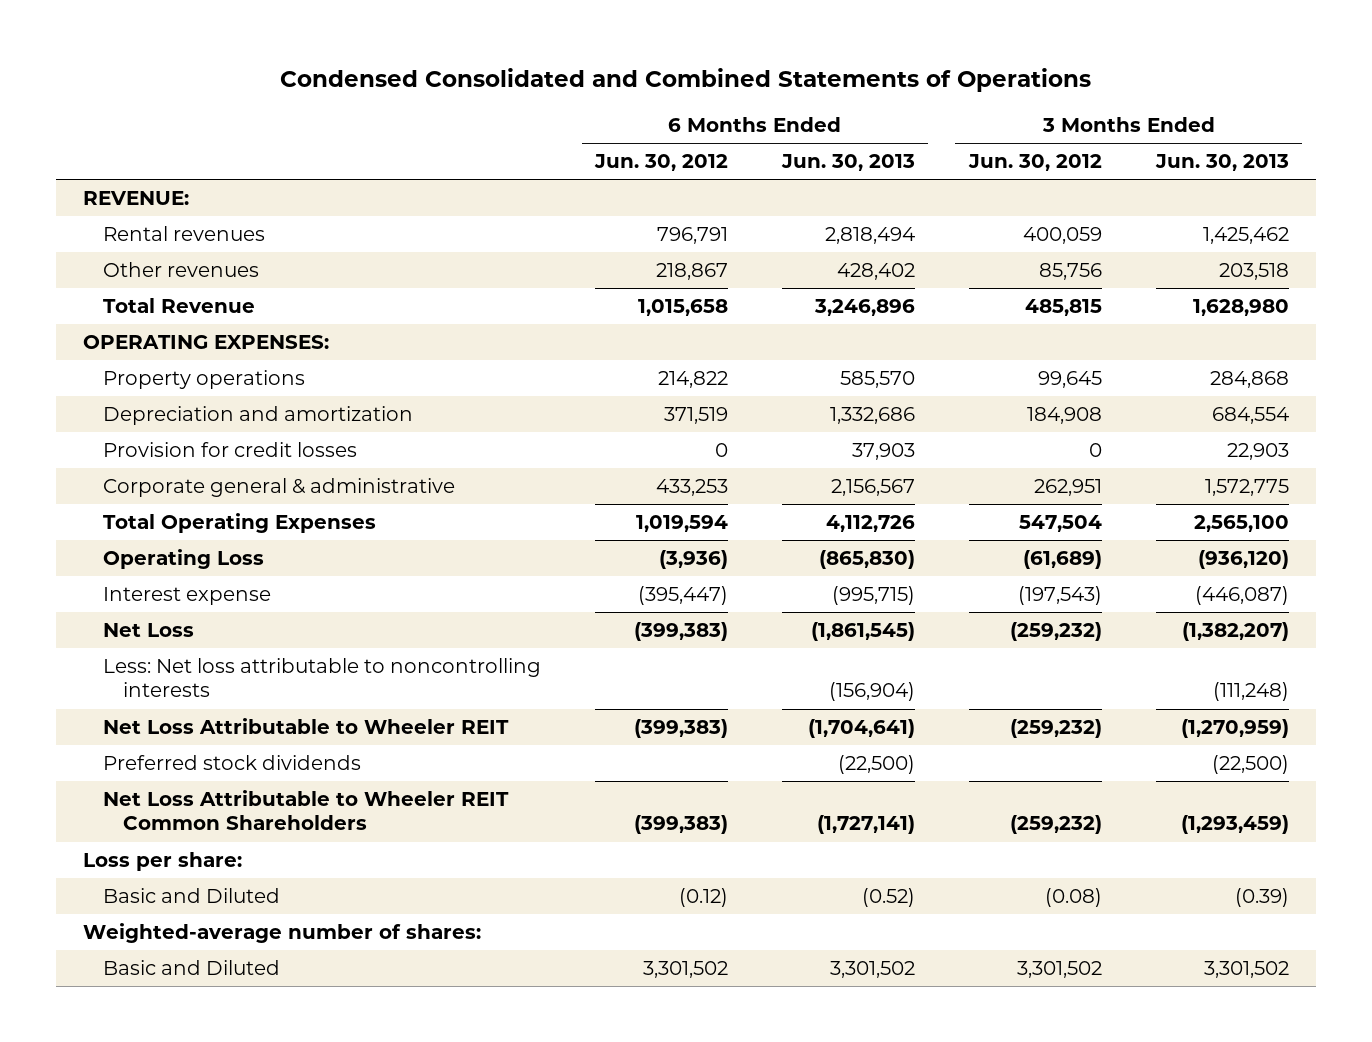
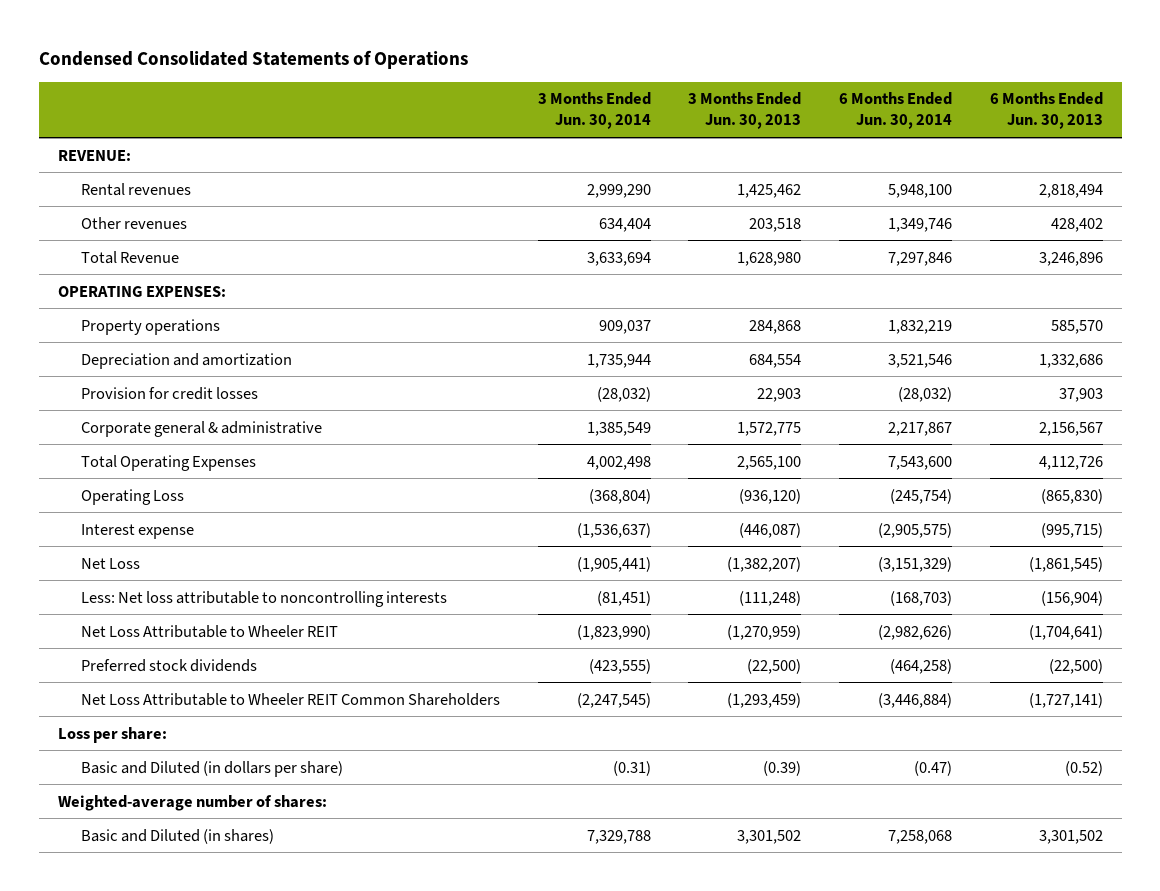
[279,67,1091,92] Condensed Consolidated and Combined Statements of Operations -> [38,49,468,69] Condensed Consolidated Statements of Operations
[594,154,729,172] Jun. 30, 2012 -> none
[967,154,1102,172] Jun. 30, 2012 -> none
none -> [537,92,651,130] 3 Months Ended Jun. 30, 2014
none -> [838,92,952,130] 6 Months Ended Jun. 30, 2014
[103,888,281,904] Basic and Diluted -> [80,760,343,777] Basic and Diluted (in dollars per share)
[103,960,281,976] Basic and Diluted -> [80,828,274,844] Basic and Diluted (in shares)

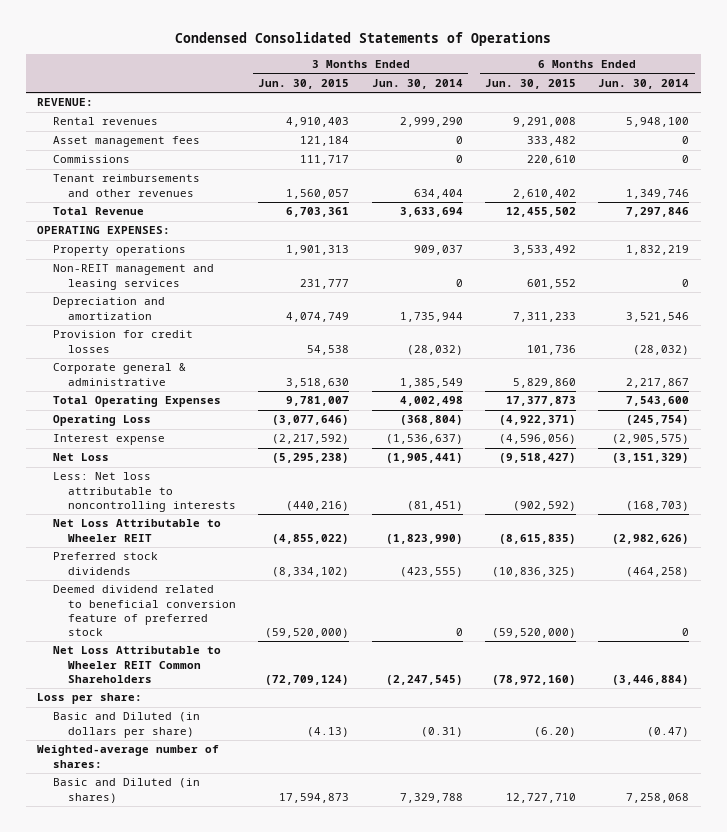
[688,92,802,130] 3 Months Ended Jun. 30, 2013 -> none
[989,92,1103,130] 6 Months Ended Jun. 30, 2013 -> none
none -> [258,78,350,89] Jun. 30, 2015
none -> [485,78,577,89] Jun. 30, 2015
none -> [52,136,200,148] Asset management fees
none -> [52,155,130,164] Commissions
[80,216,187,229] Other revenues -> [52,174,200,197] Tenant reimbursements and other revenues
none -> [52,264,214,290] Non-REIT management and leasing services
none -> [52,585,237,636] Deemed dividend related to beneficial conversion feature of preferred stock

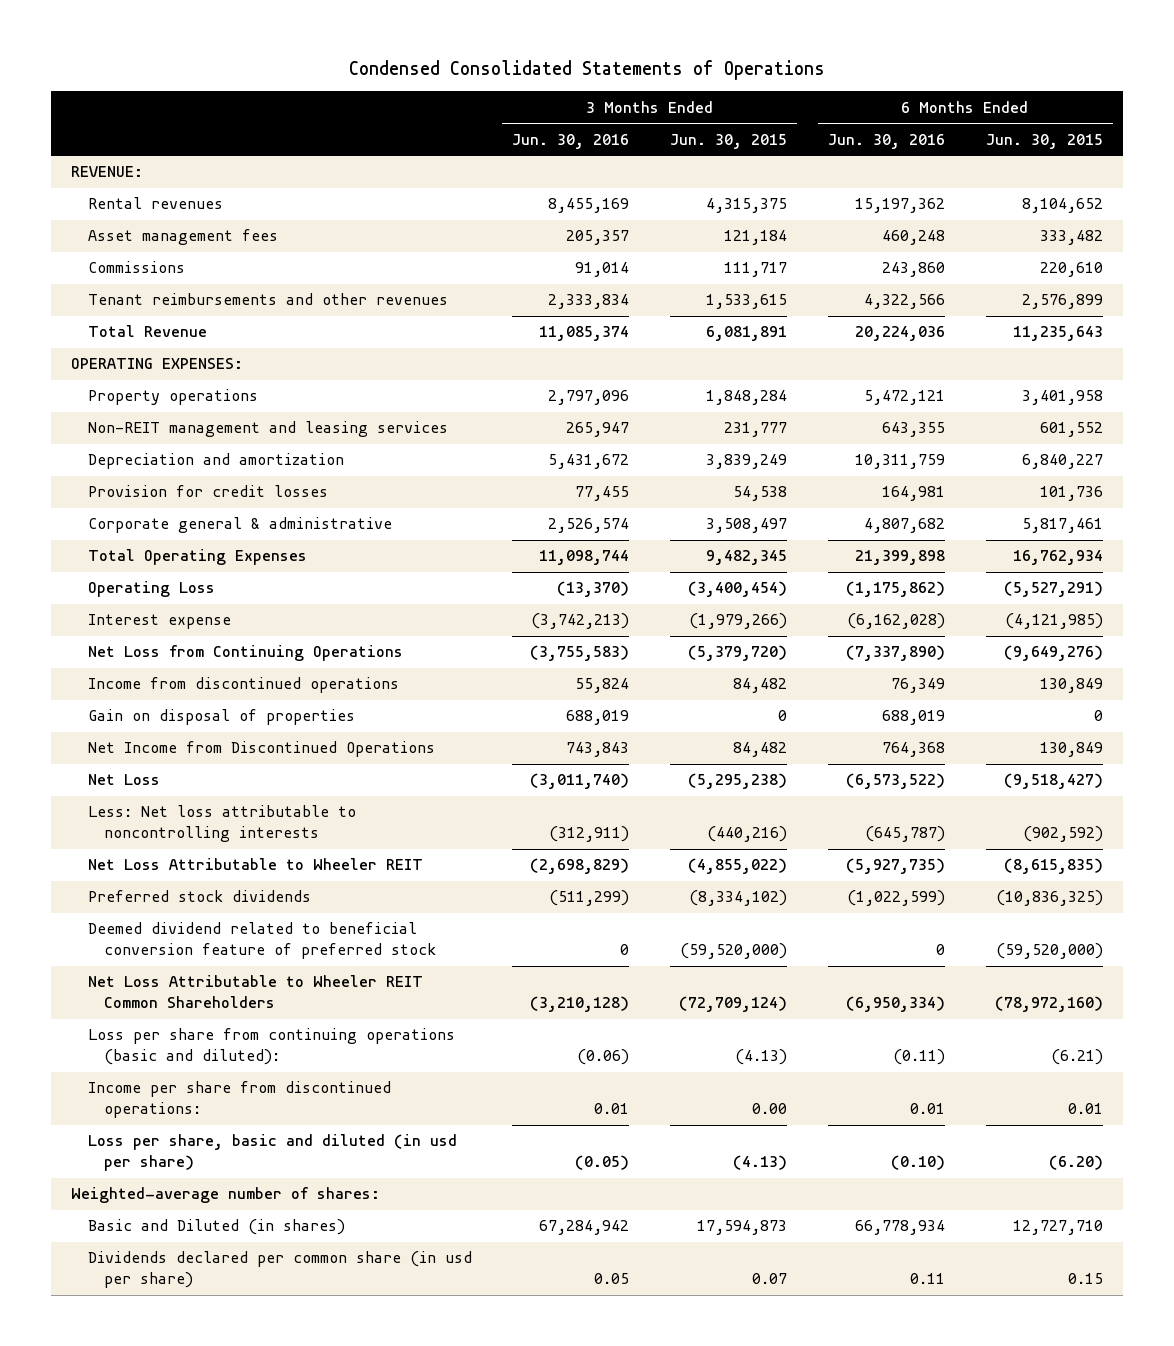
[371,78,463,89] Jun. 30, 2014 -> none
[598,78,690,89] Jun. 30, 2014 -> none
none -> [512,133,630,149] Jun. 30, 2016
none -> [827,133,945,149] Jun. 30, 2016
[286,117,350,128] 4,910,403 -> [706,198,788,214] 4,315,375
[513,117,577,128] 9,291,008 -> [1021,198,1103,214] 8,104,652
[286,188,350,199] 1,560,057 -> [706,294,788,310] 1,533,615
[513,188,577,199] 2,610,402 -> [1021,294,1103,310] 2,576,899
[286,207,350,218] 6,703,361 -> [706,326,788,342] 6,081,891
[506,207,577,218] 12,455,502 -> [1012,326,1103,342] 11,235,643
[286,245,350,256] 1,901,313 -> [706,390,788,406] 1,848,284
[513,245,577,256] 3,533,492 -> [1021,390,1103,406] 3,401,958
[286,311,350,322] 4,074,749 -> [706,454,788,470] 3,839,249
[513,311,577,322] 7,311,233 -> [1021,454,1103,470] 6,840,227
[286,377,350,388] 3,518,630 -> [706,518,788,534] 3,508,497
[513,377,577,388] 5,829,860 -> [1021,518,1103,534] 5,817,461
[286,396,350,407] 9,781,007 -> [706,550,788,566] 9,482,345
[506,396,577,407] 17,377,873 -> [1012,550,1103,566] 16,762,934
[272,415,350,426] (3,077,646) -> [688,581,788,598] (3,400,454)
[499,415,577,426] (4,922,371) -> [1003,581,1103,598] (5,527,291)
[272,434,350,445] (2,217,592) -> [689,613,788,630] (1,979,266)
[499,434,577,445] (4,596,056) -> [1004,613,1103,630] (4,121,985)
none -> [87,645,403,662] Net Loss from Continuing Operations
none -> [87,677,399,694] Income from discontinued operations
none -> [87,709,355,726] Gain on disposal of properties
none -> [87,741,435,758] Net Income from Discontinued Operations
[37,693,143,705] Loss per share: -> none
none -> [87,1028,455,1066] Loss per share from continuing operations (basic and diluted):
none -> [87,1081,391,1119] Income per share from discontinued operations:
[52,712,200,738] Basic and Diluted (in dollars per share) -> [87,1134,457,1172] Loss per share, basic and diluted (in usd per share)
none -> [87,1251,472,1289] Dividends declared per common share (in usd per share)

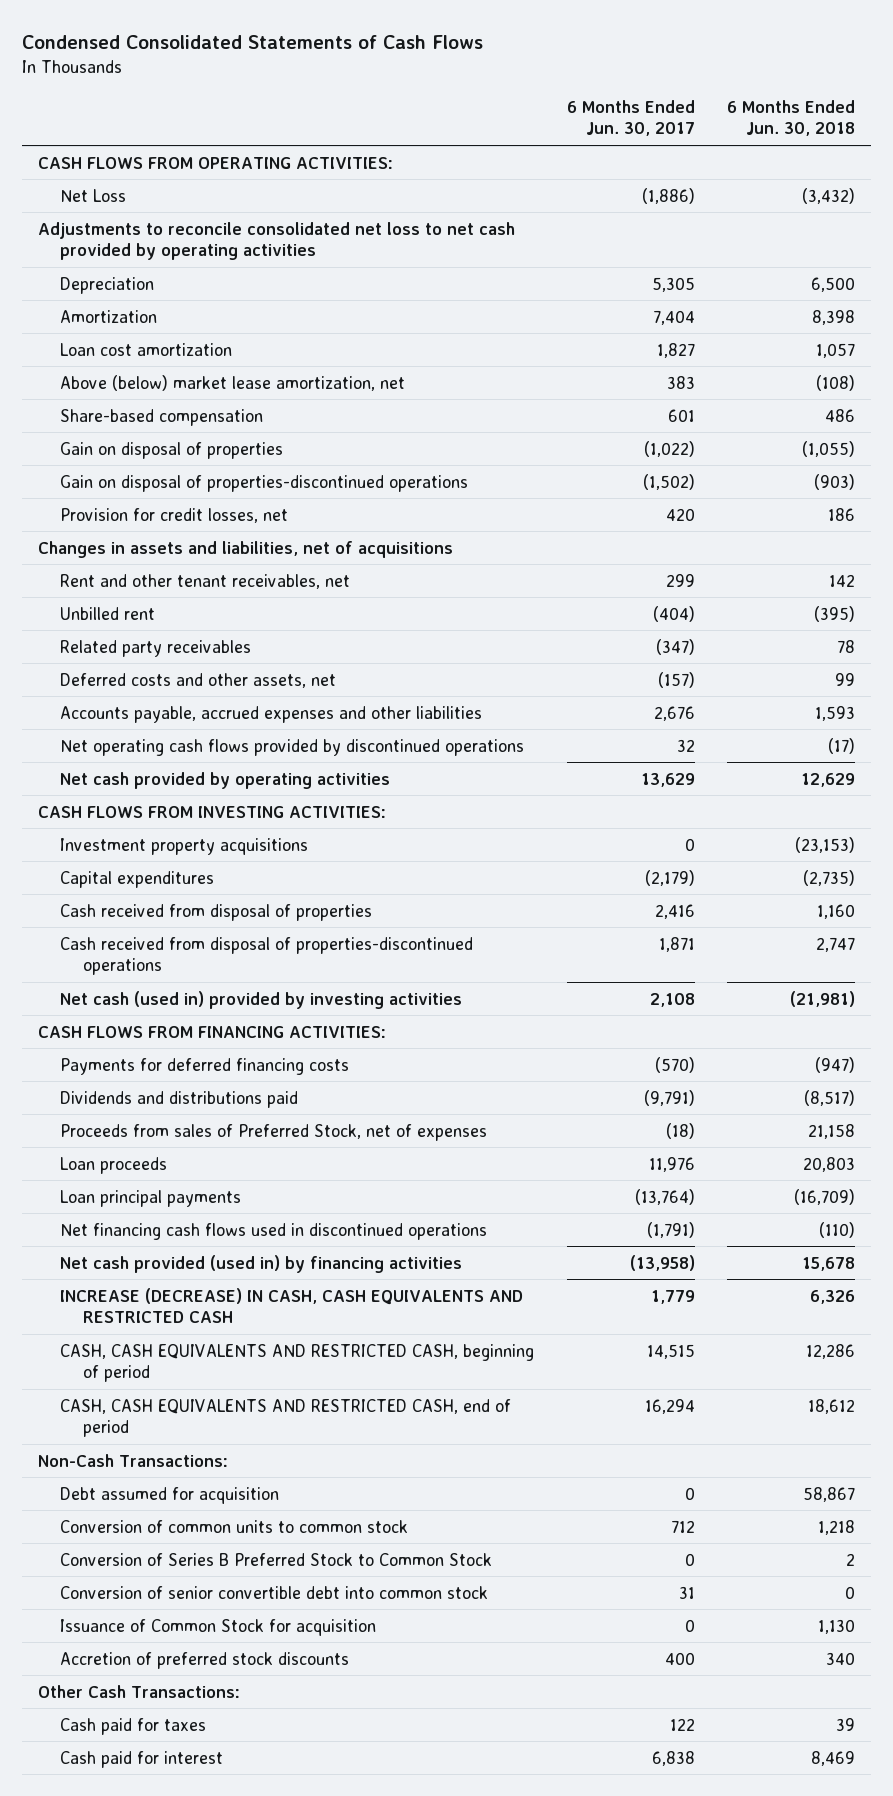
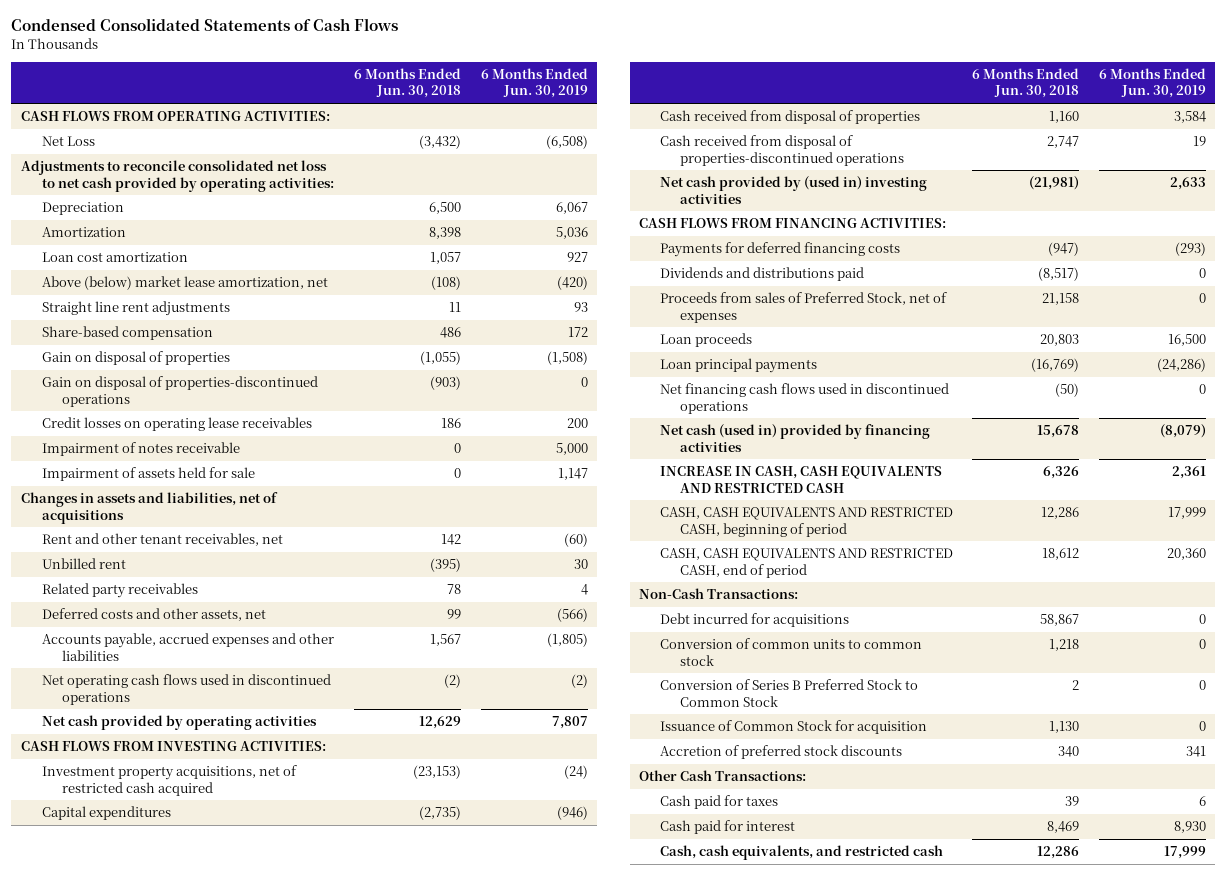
[566,99,695,137] 6 Months Ended Jun. 30, 2017 -> none
none -> [480,67,588,99] 6 Months Ended Jun. 30, 2019
[38,221,516,261] Adjustments to reconcile consolidated net loss to net cash provided by operating activities -> [21,160,334,192] Adjustments to reconcile consolidated net loss to net cash provided by operating activities:
none -> [41,301,230,317] Straight line rent adjustments
[60,507,289,523] Provision for credit losses, net -> [41,417,312,432] Credit losses on operating lease receivables
none -> [41,442,240,457] Impairment of notes receivable
none -> [41,467,255,482] Impairment of assets held for sale
[814,705,855,721] 1,593 -> [430,634,462,647] 1,567
[60,738,525,756] Net operating cash flows provided by discontinued operations -> [41,674,331,705] Net operating cash flows used in discontinued operations
[827,737,855,754] (17) -> [444,674,462,689] (2)
[60,837,309,855] Investment property acquisitions -> [41,765,297,796] Investment property acquisitions, net of restricted cash acquired
[60,990,463,1009] Net cash (used in) provided by investing activities -> [659,176,927,204] Net cash provided by (used in) investing activities
[793,1188,855,1205] (16,709) -> [1031,358,1080,373] (16,769)
[818,1221,855,1238] (110) -> [1055,383,1080,398] (50)
[60,1254,463,1273] Net cash provided (used in) by financing activities -> [659,424,930,452] Net cash (used in) provided by financing activities
[60,1287,524,1324] INCREASE (DECREASE) IN CASH, CASH EQUIVALENTS AND RESTRICTED CASH -> [659,466,942,493] INCREASE IN CASH, CASH EQUIVALENTS AND RESTRICTED CASH
[60,1486,280,1504] Debt assumed for acquisition -> [659,613,849,628] Debt incurred for acquisitions
[60,1585,489,1599] Conversion of senior convertible debt into common stock -> none
none -> [659,845,943,861] Cash, cash equivalents, and restricted cash

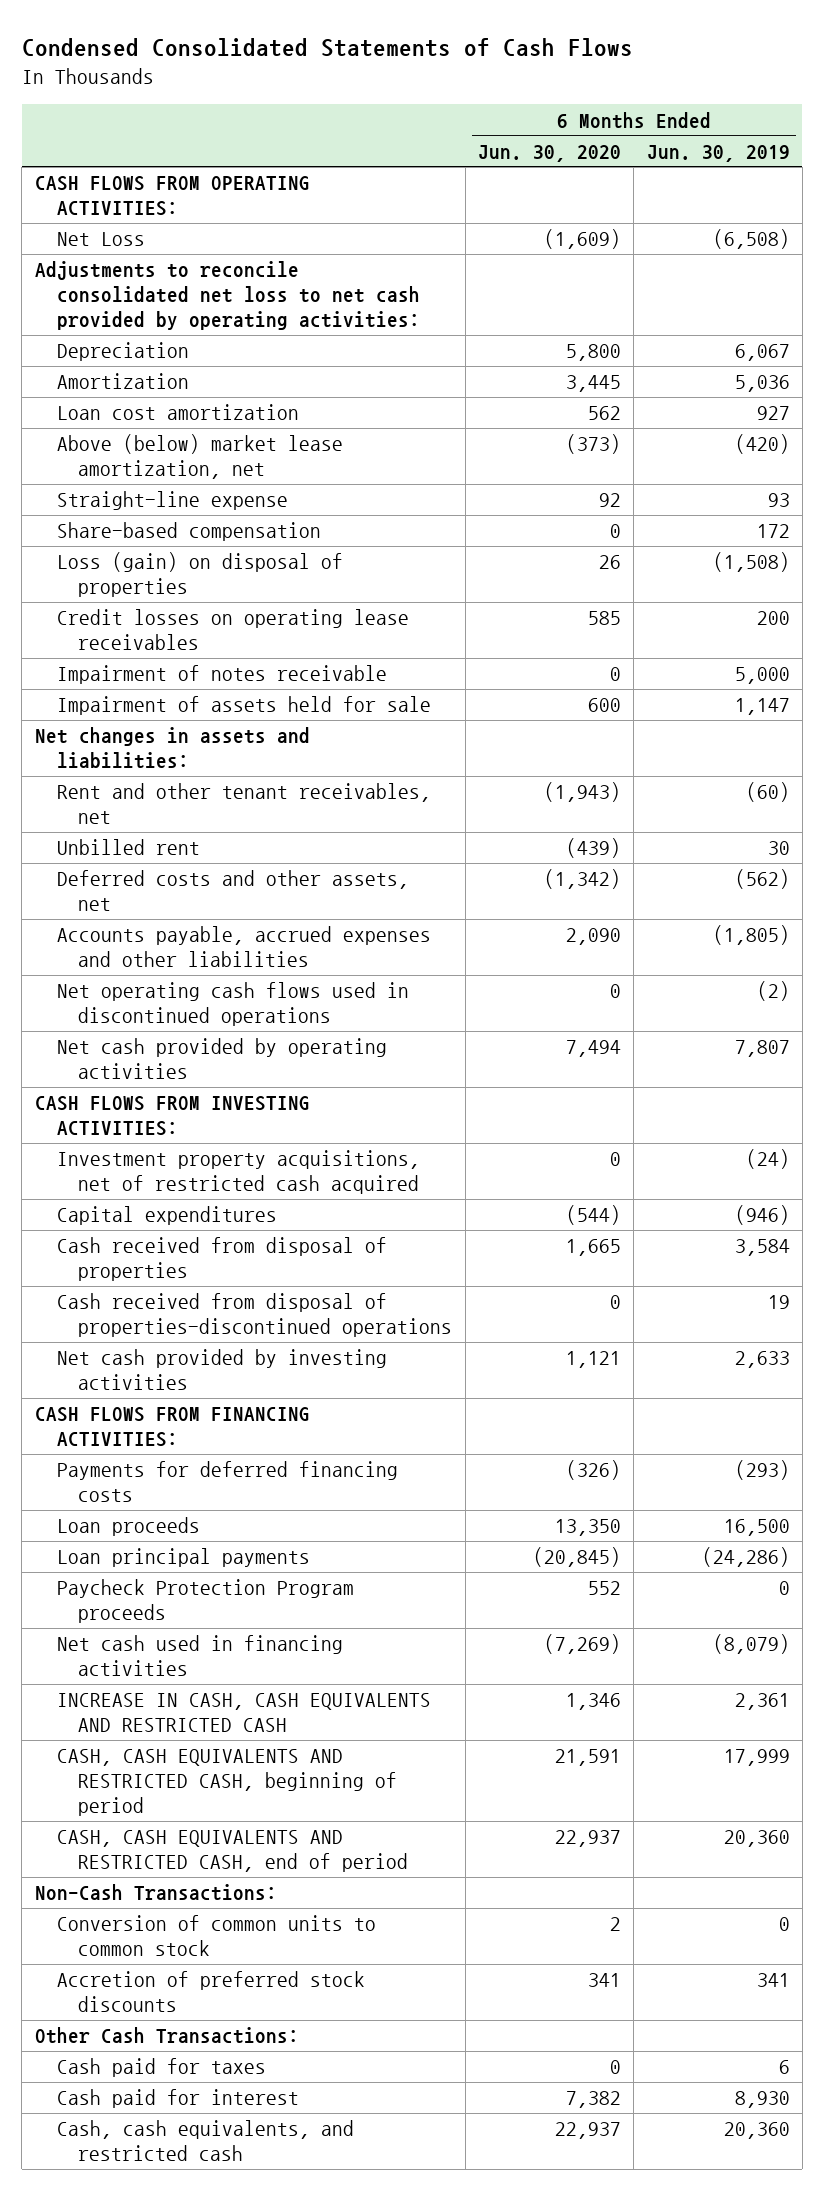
[354,67,462,99] 6 Months Ended Jun. 30, 2018 -> none
none -> [478,144,622,162] Jun. 30, 2020
[41,301,230,317] Straight line rent adjustments -> [56,491,288,511] Straight-line expense
[41,376,318,407] Gain on disposal of properties-discontinued operations -> none
[41,351,230,366] Gain on disposal of properties -> [56,552,343,598] Loss (gain) on disposal of properties
[21,492,279,524] Changes in assets and liabilities, net of acquisitions -> [34,727,310,770] Net changes in assets and liabilities:
[41,583,198,599] Related party receivables -> none
[556,608,588,623] (566) -> [734,869,790,890] (562)
[659,176,927,204] Net cash provided by (used in) investing activities -> [56,1349,387,1391] Net cash provided by investing activities
[659,267,864,282] Dividends and distributions paid -> none
[659,292,947,323] Proceeds from sales of Preferred Stock, net of expenses -> none
[659,383,949,414] Net financing cash flows used in discontinued operations -> none
none -> [56,1579,354,1624] Paycheck Protection Program proceeds
[659,424,930,452] Net cash (used in) provided by financing activities -> [56,1635,343,1677] Net cash used in financing activities
[659,613,849,628] Debt incurred for acquisitions -> none
[659,679,918,707] Conversion of Series B Preferred Stock to Common Stock -> none
[659,720,927,735] Issuance of Common Stock for acquisition -> none
[1163,846,1206,860] 17,999 -> [723,2122,790,2140] 20,360

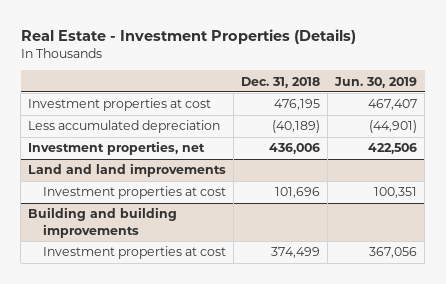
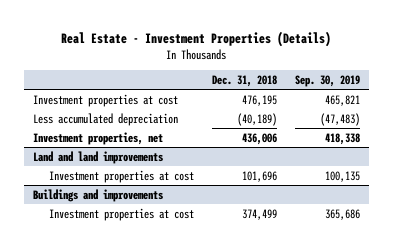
[334,76,418,88] Jun. 30, 2019 -> none
none -> [294,74,360,87] Sep. 30, 2019
[28,207,178,238] Building and building improvements -> [33,188,164,202] Buildings and improvements

